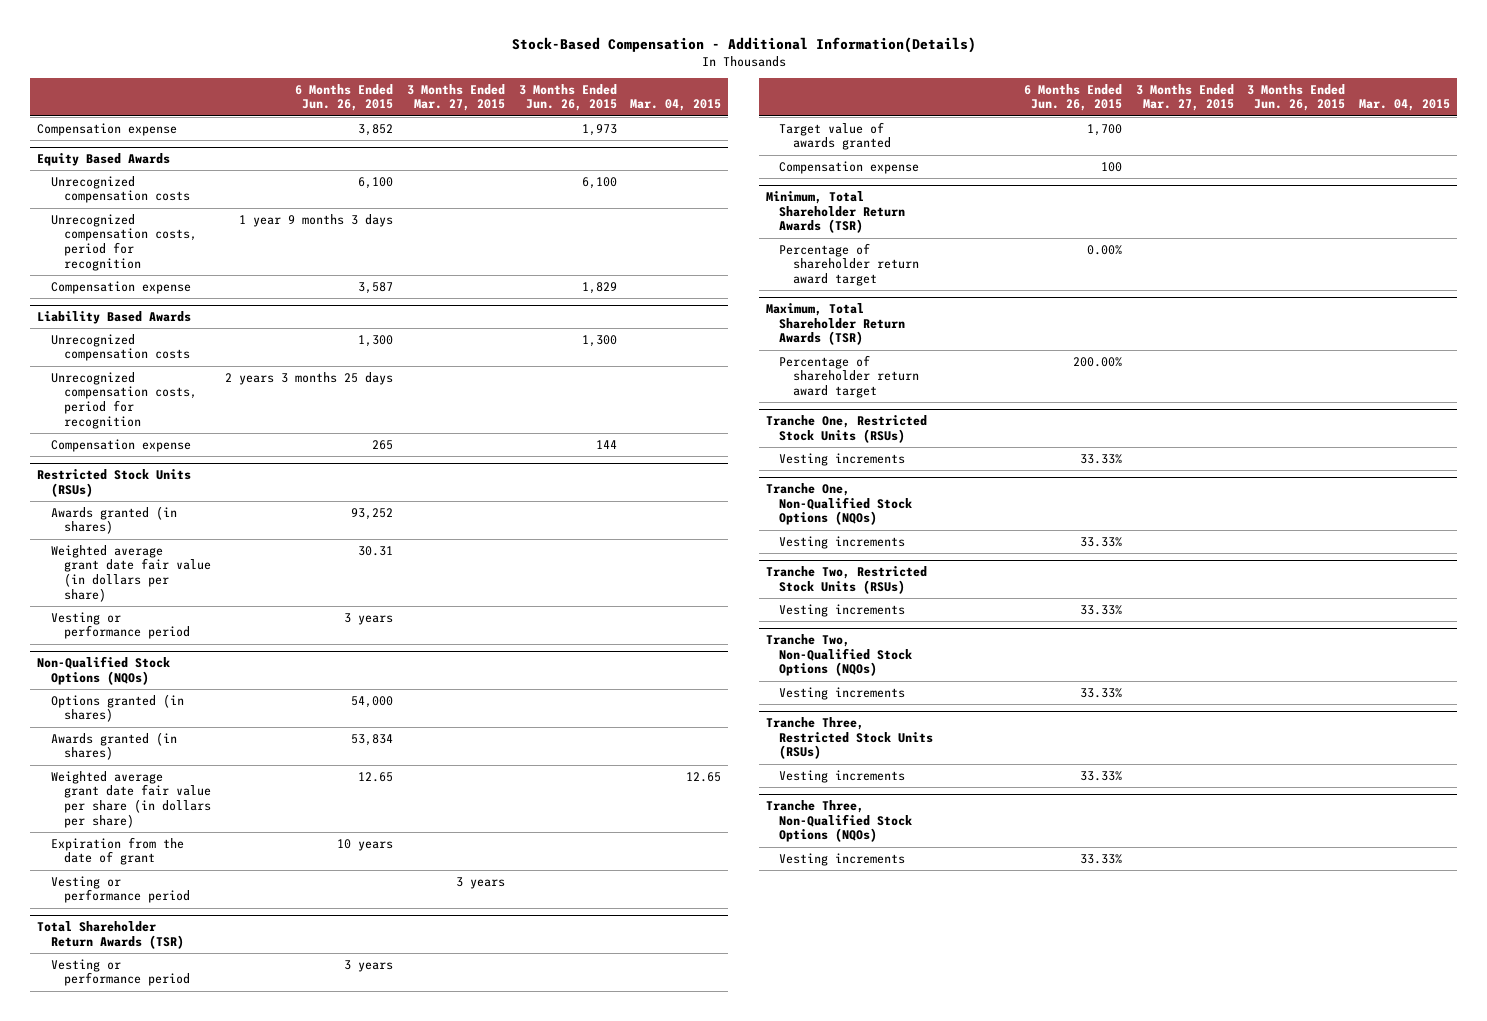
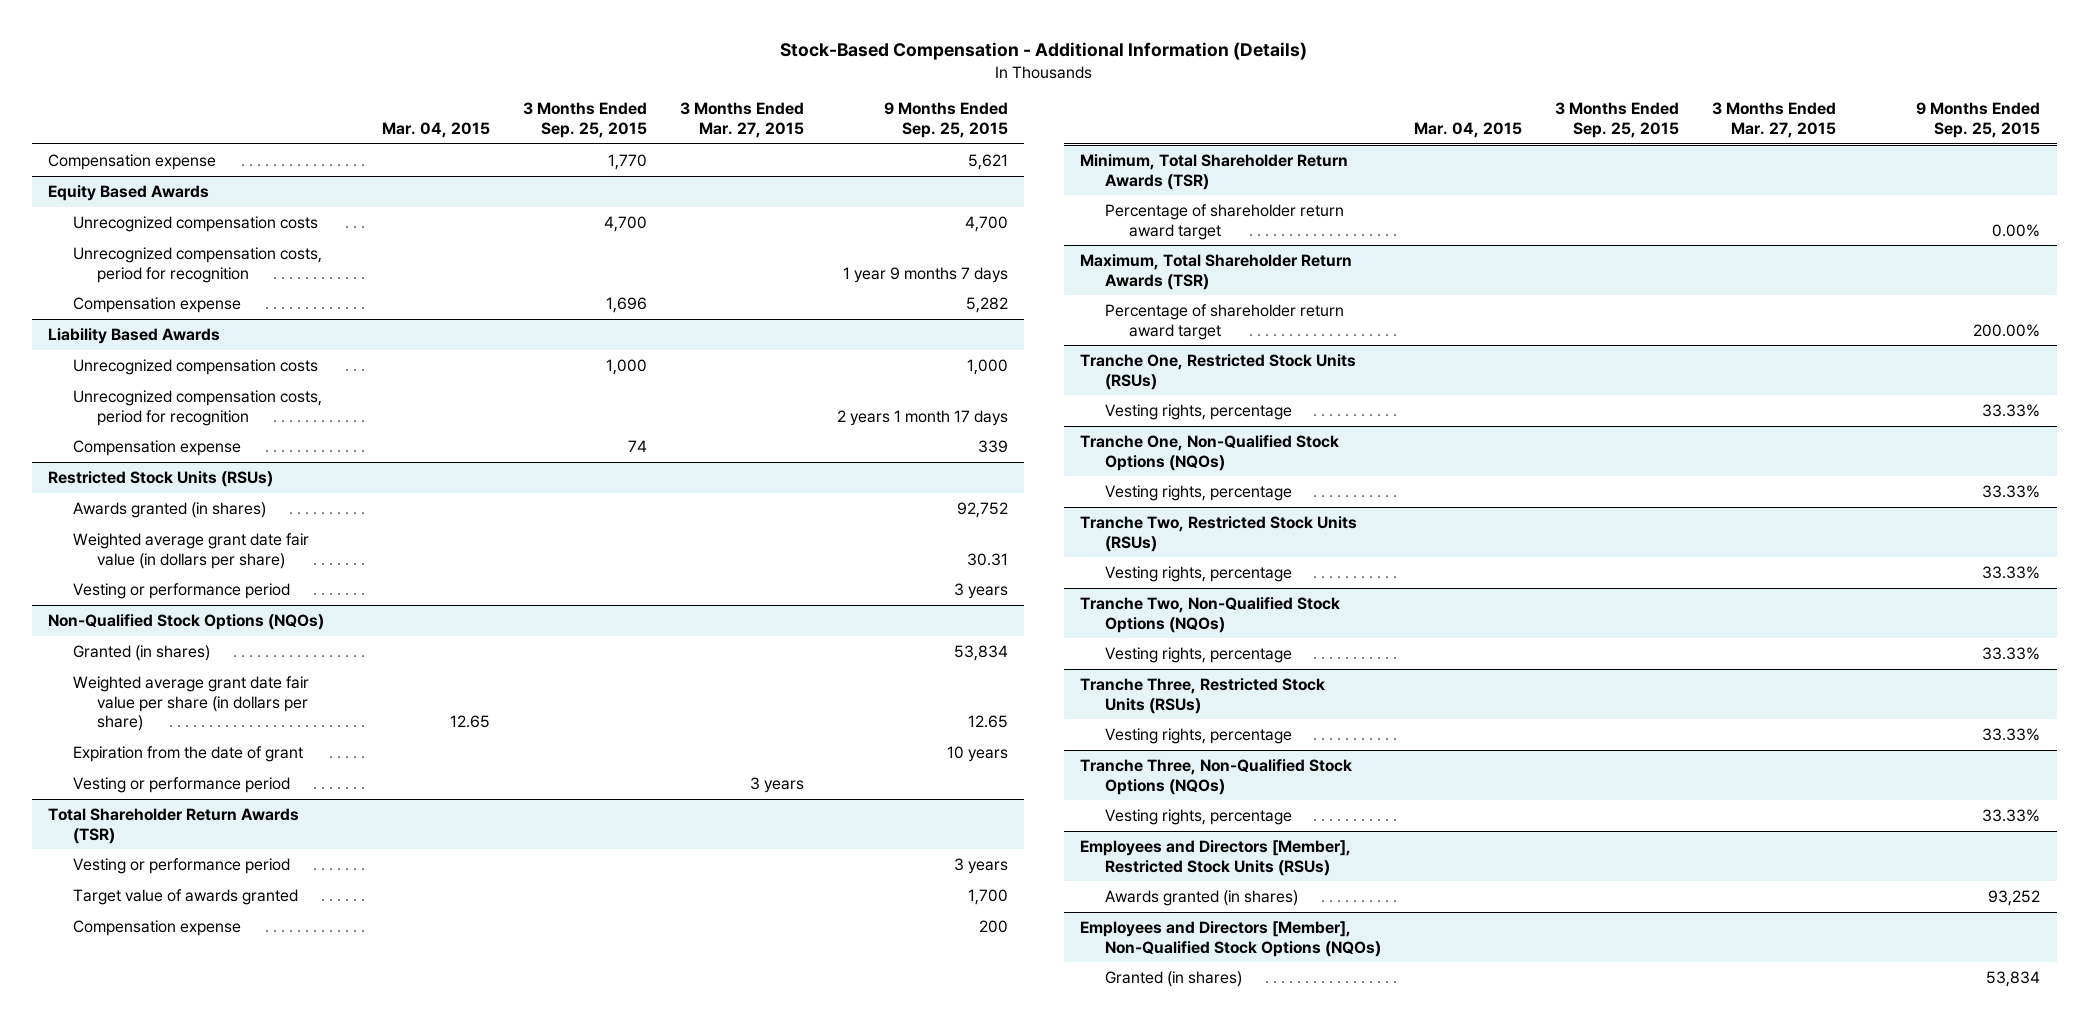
[511,37,976,54] Stock-Based Compensation - Additional Information(Details) -> [780,42,1308,61] Stock-Based Compensation - Additional Information (Details)
[294,83,393,112] 6 Months Ended Jun. 26, 2015 -> none
[518,83,617,112] 3 Months Ended Jun. 26, 2015 -> none
none -> [522,102,647,139] 3 Months Ended Sep. 25, 2015
none -> [883,102,1008,139] 9 Months Ended Sep. 25, 2015
[50,731,177,761] Awards granted (in shares) -> none
[50,693,184,723] Options granted (in shares) -> [72,645,210,662] Granted (in shares)
[779,452,906,466] Vesting increments -> [1104,404,1292,421] Vesting rights, percentage
[779,535,906,549] Vesting increments -> [1104,485,1292,502] Vesting rights, percentage
[779,603,906,617] Vesting increments -> [1104,566,1292,583] Vesting rights, percentage
[779,686,906,700] Vesting increments -> [1104,647,1292,664] Vesting rights, percentage
[779,769,906,783] Vesting increments -> [1104,728,1292,745] Vesting rights, percentage
[779,852,906,866] Vesting increments -> [1104,809,1292,826] Vesting rights, percentage
none -> [1080,840,1352,876] Employees and Directors [Member], Restricted Stock Units (RSUs)
none -> [1104,890,1298,907] Awards granted (in shares)
none -> [1080,921,1381,957] Employees and Directors [Member], Non-Qualified Stock Options (NQOs)
none -> [1104,971,1242,988] Granted (in shares)

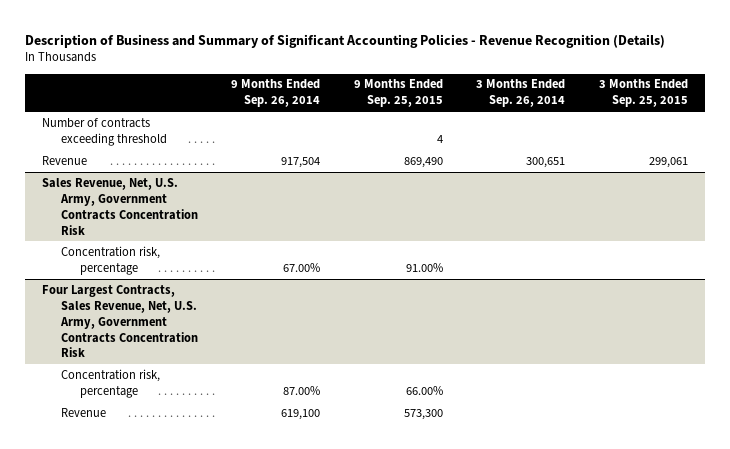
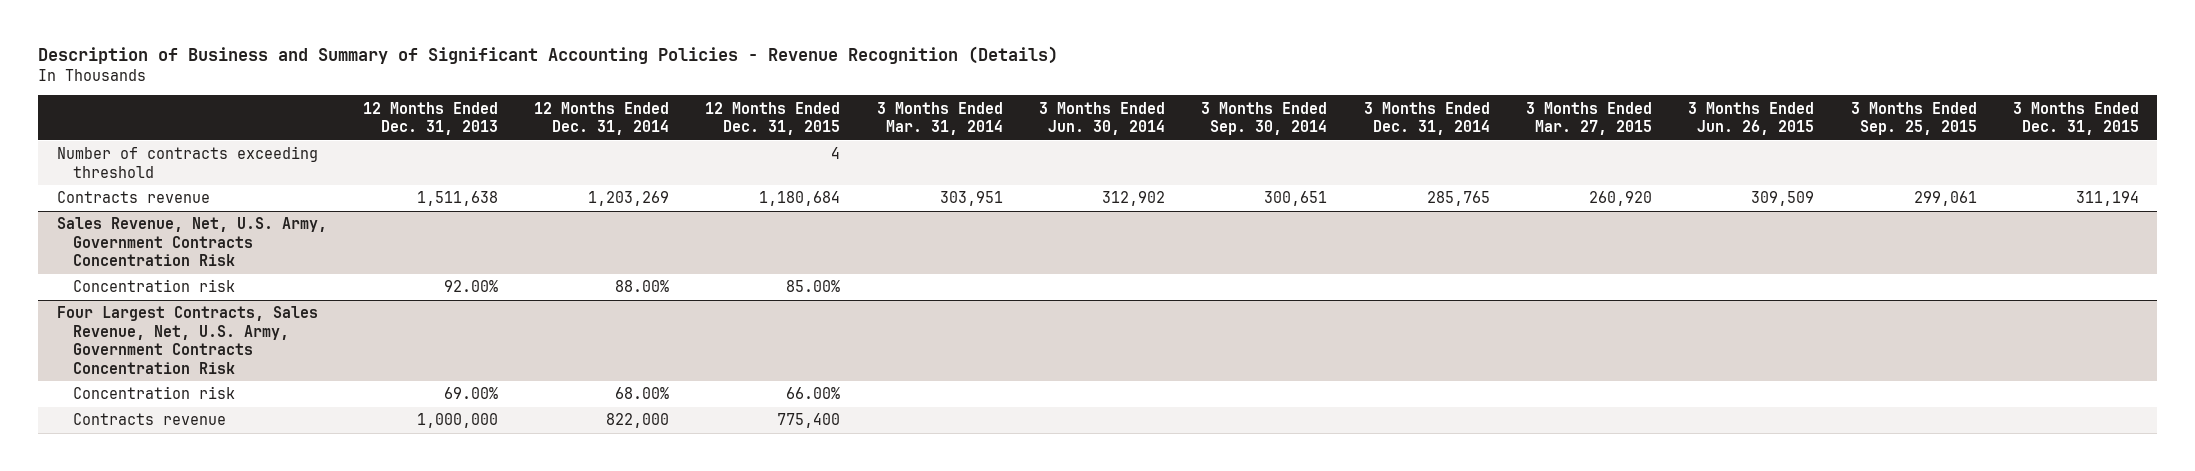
[231,79,321,108] 9 Months Ended Sep. 26, 2014 -> none
[353,79,443,108] 9 Months Ended Sep. 25, 2015 -> none
[476,79,566,108] 3 Months Ended Sep. 26, 2014 -> none
none -> [362,101,498,136] 12 Months Ended Dec. 31, 2013
none -> [534,101,670,136] 12 Months Ended Dec. 31, 2014
none -> [705,101,841,136] 12 Months Ended Dec. 31, 2015
none -> [876,101,1003,136] 3 Months Ended Mar. 31, 2014
none -> [1039,101,1166,136] 3 Months Ended Jun. 30, 2014
none -> [1201,101,1328,136] 3 Months Ended Sep. 30, 2014
none -> [1363,101,1490,136] 3 Months Ended Dec. 31, 2014
none -> [1525,101,1652,136] 3 Months Ended Mar. 27, 2015
none -> [1688,101,1815,136] 3 Months Ended Jun. 26, 2015
none -> [2012,101,2139,136] 3 Months Ended Dec. 31, 2015
[42,155,88,165] Revenue -> [56,191,210,204] Contracts revenue
[60,245,160,275] Concentration risk, percentage -> [73,279,236,293] Concentration risk
[60,368,160,398] Concentration risk, percentage -> [73,386,236,400] Concentration risk
[60,407,106,417] Revenue -> [73,413,227,426] Contracts revenue

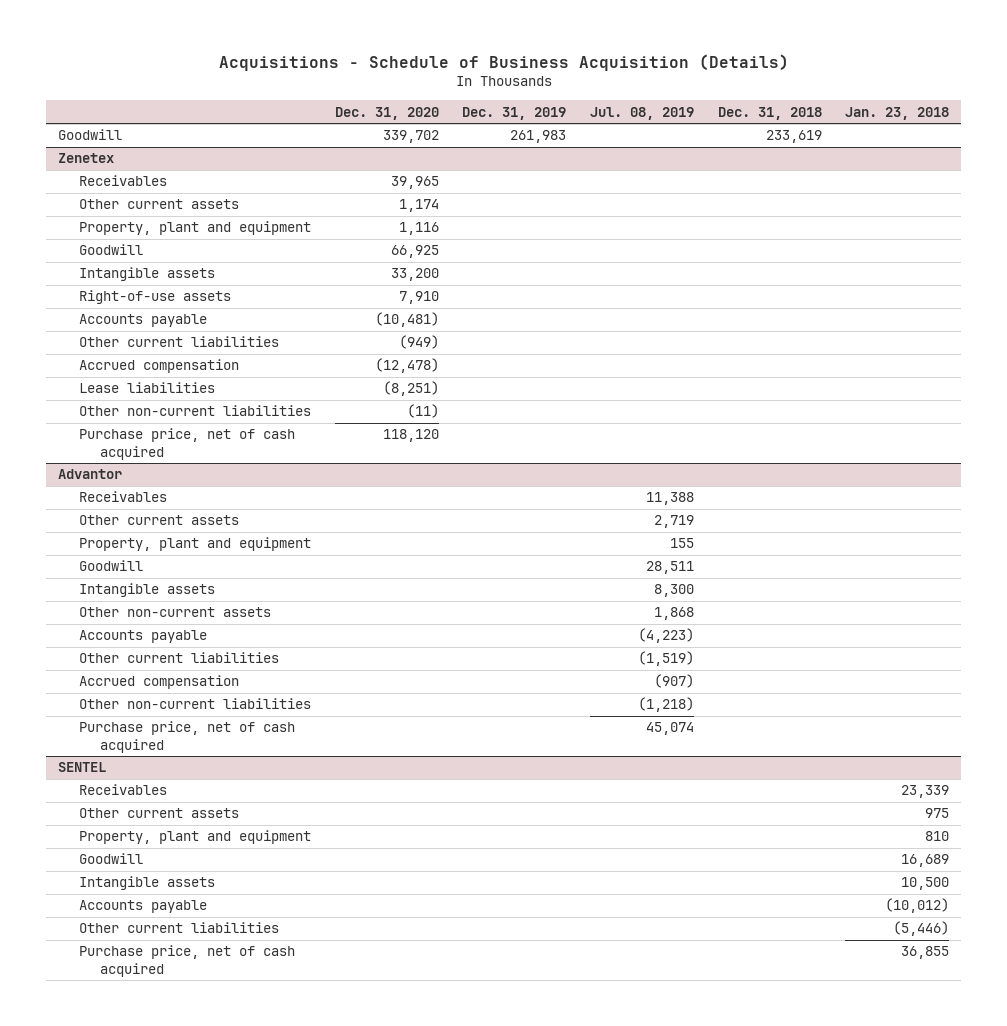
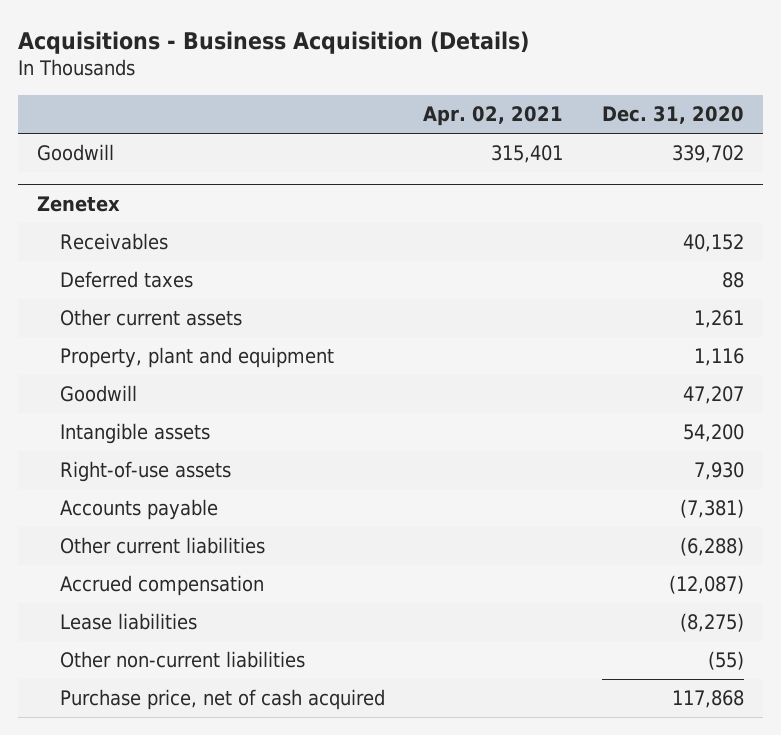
[218,53,789,71] Acquisitions - Schedule of Business Acquisition (Details) -> [18,30,530,54] Acquisitions - Business Acquisition (Details)
[462,106,567,120] Dec. 31, 2019 -> none
[589,106,694,120] Jul. 08, 2019 -> none
[717,106,822,120] Dec. 31, 2018 -> none
[845,106,950,120] Jan. 23, 2018 -> none
none -> [423,106,564,127] Apr. 02, 2021
[390,176,439,190] 39,965 -> [682,234,744,253] 40,152
none -> [60,271,194,289] Deferred taxes
[398,199,439,213] 1,174 -> [693,310,744,329] 1,261
[57,469,122,480] Advantor -> none
[79,491,168,503] Receivables -> none
[79,515,240,526] Other current assets -> none
[79,537,312,552] Property, plant and equipment -> none
[79,560,144,572] Goodwill -> none
[79,583,216,598] Intangible assets -> none
[79,607,272,618] Other non-current assets -> none
[79,630,208,644] Accounts payable -> none
[79,652,280,664] Other current liabilities -> none
[79,675,240,690] Accrued compensation -> none
[79,698,312,710] Other non-current liabilities -> none
[79,721,296,753] Purchase price, net of cash acquired -> none
[57,762,106,773] SENTEL -> none
[79,784,168,796] Receivables -> none
[79,808,240,819] Other current assets -> none
[79,830,312,845] Property, plant and equipment -> none
[79,853,144,865] Goodwill -> none
[79,876,216,891] Intangible assets -> none
[79,900,208,914] Accounts payable -> none
[79,922,280,934] Other current liabilities -> none
[79,945,296,977] Purchase price, net of cash acquired -> none
[390,245,439,259] 66,925 -> [682,386,744,405] 47,207
[390,268,439,282] 33,200 -> [682,424,744,443] 54,200
[398,291,439,305] 7,910 -> [693,462,744,481] 7,930
[374,312,439,328] (10,481) -> [679,499,744,519] (7,381)
[398,335,439,350] (949) -> [679,537,744,557] (6,288)
[374,358,439,374] (12,478) -> [668,575,744,595] (12,087)
[382,381,439,397] (8,251) -> [679,613,744,633] (8,275)
[406,404,439,419] (11) -> [707,651,744,671] (55)
[382,429,439,443] 118,120 -> [671,690,744,709] 117,868

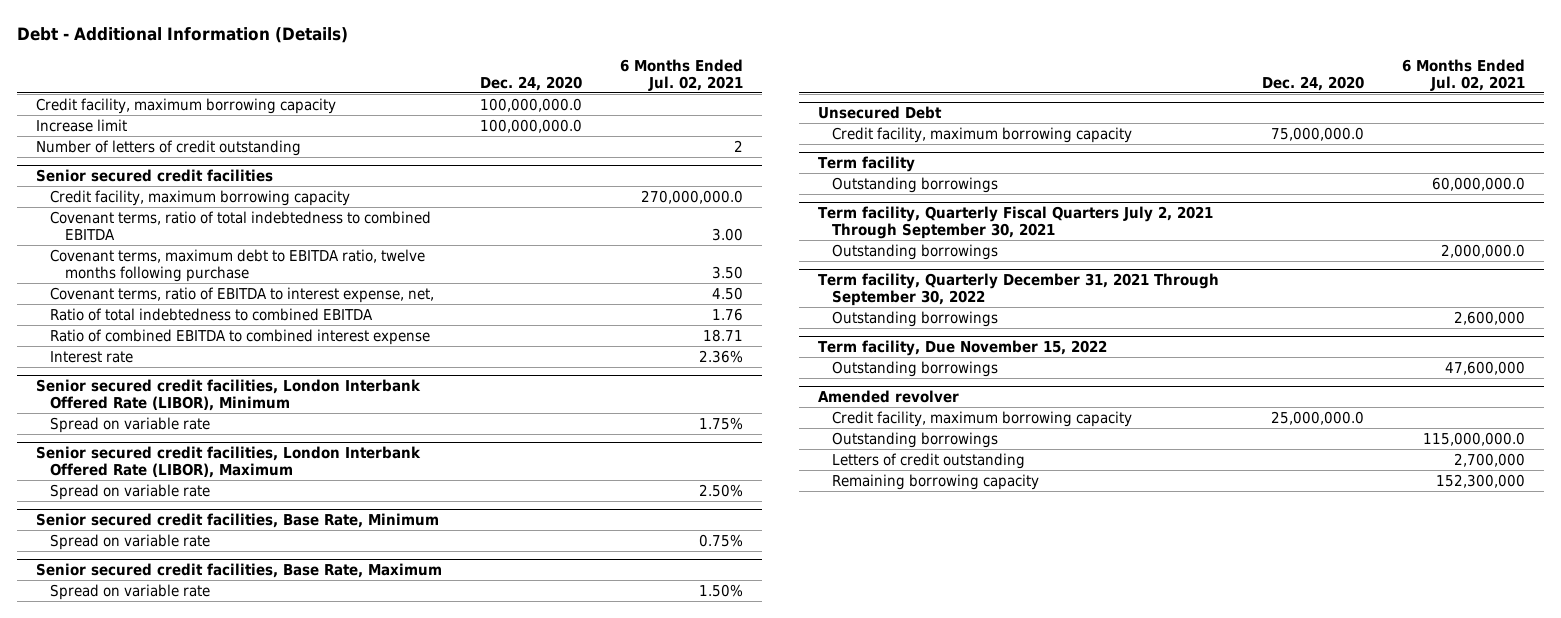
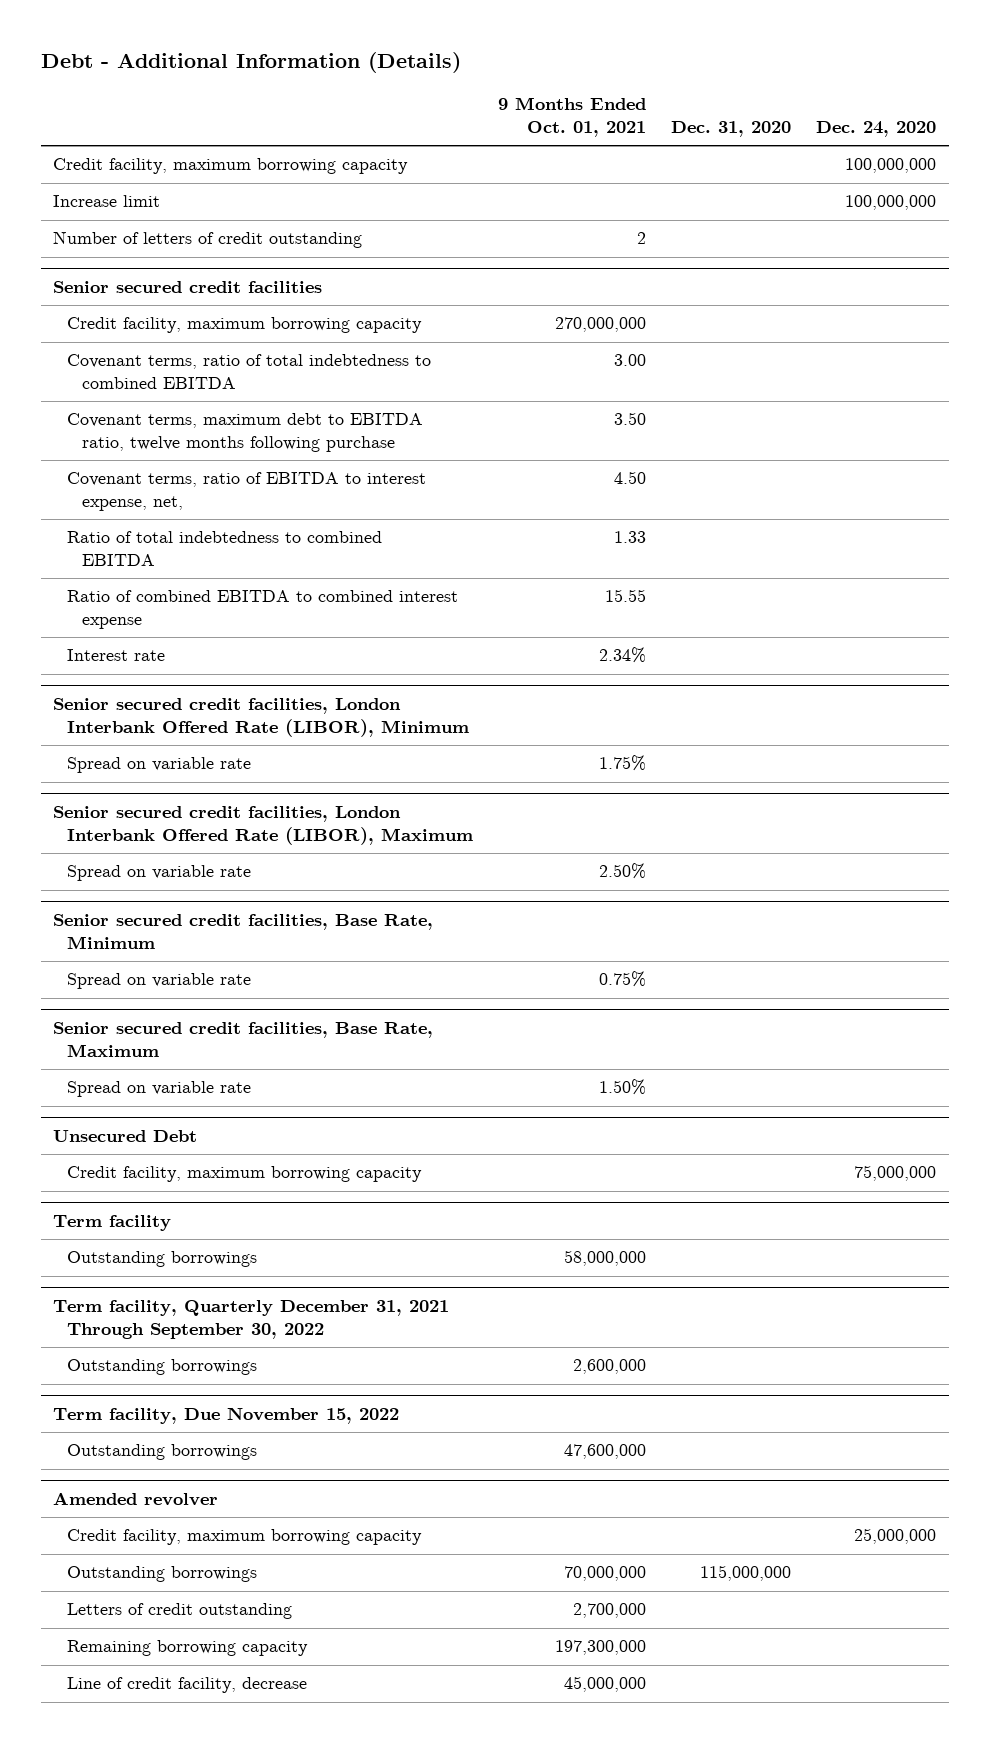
[620,58,744,91] 6 Months Ended Jul. 02, 2021 -> none
none -> [498,97,647,138] 9 Months Ended Oct. 01, 2021
none -> [671,121,792,138] Dec. 31, 2020
[480,97,583,112] 100,000,000.0 -> [845,158,937,174] 100,000,000
[480,118,583,133] 100,000,000.0 -> [845,195,937,211] 100,000,000
[1270,126,1364,141] 75,000,000.0 -> [854,1165,937,1182] 75,000,000
[817,206,1213,240] Term facility, Quarterly Fiscal Quarters July 2, 2021 Through September 30, 2021 -> none
[832,243,999,260] Outstanding borrowings -> none
[1270,410,1364,425] 25,000,000.0 -> [854,1528,937,1545] 25,000,000
none -> [67,1677,308,1694] Line of credit facility, decrease

